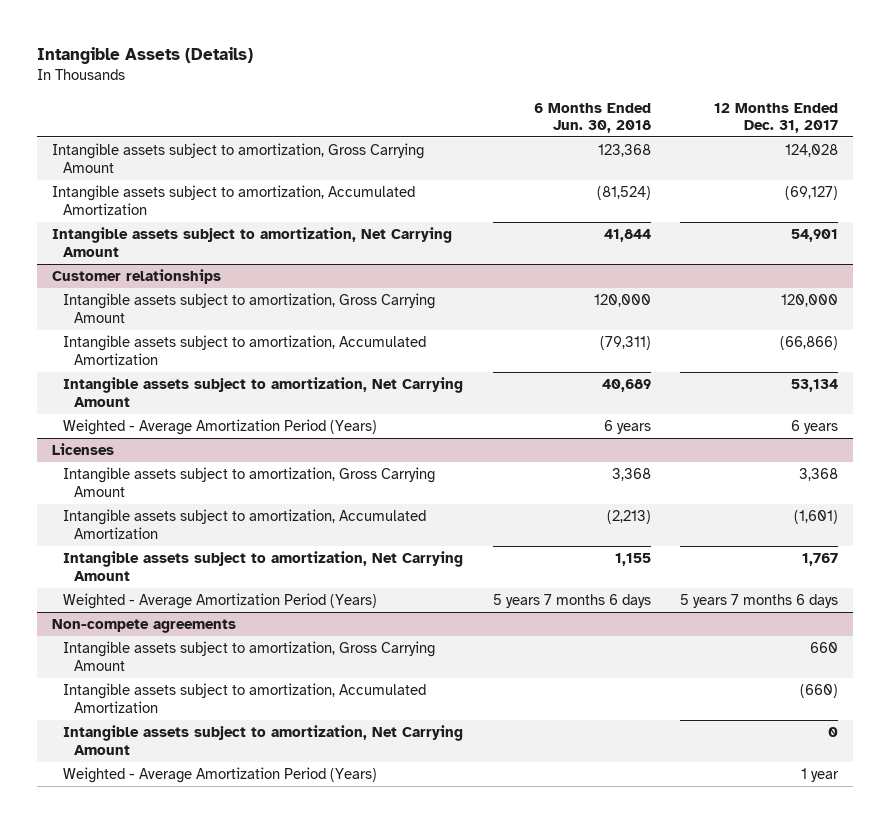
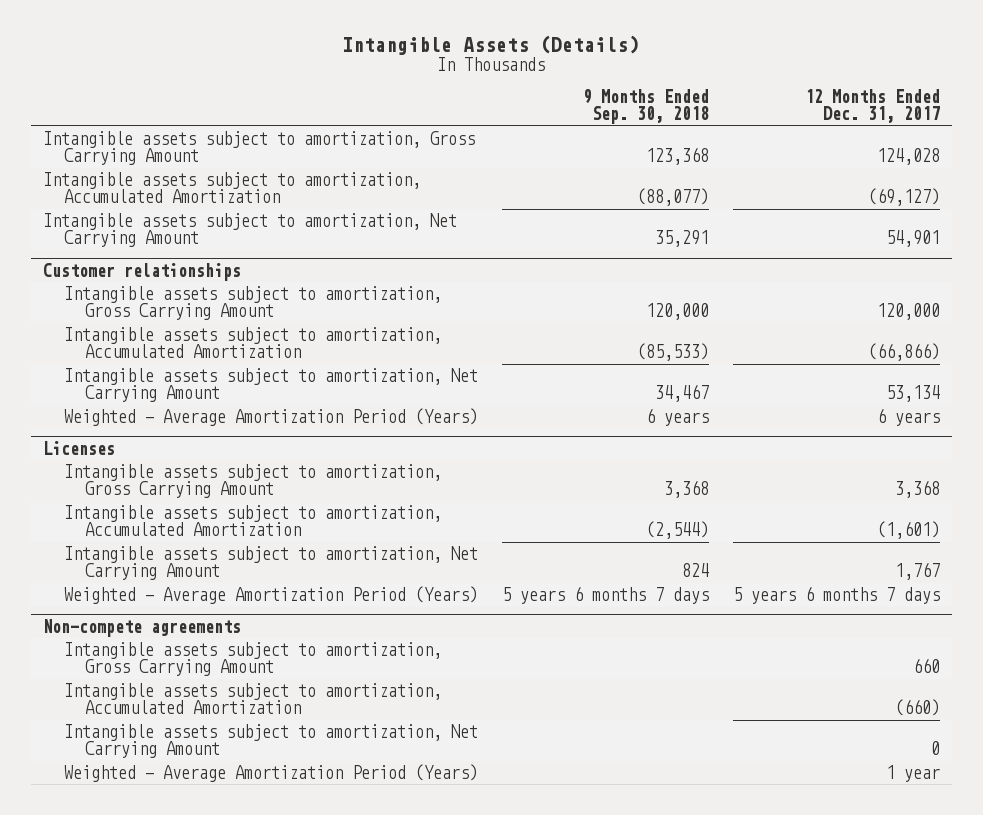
[533,102,651,133] 6 Months Ended Jun. 30, 2018 -> none
none -> [582,88,709,125] 9 Months Ended Sep. 30, 2018
[680,594,839,609] 5 years 7 months 6 days -> [732,586,940,605] 5 years 6 months 7 days

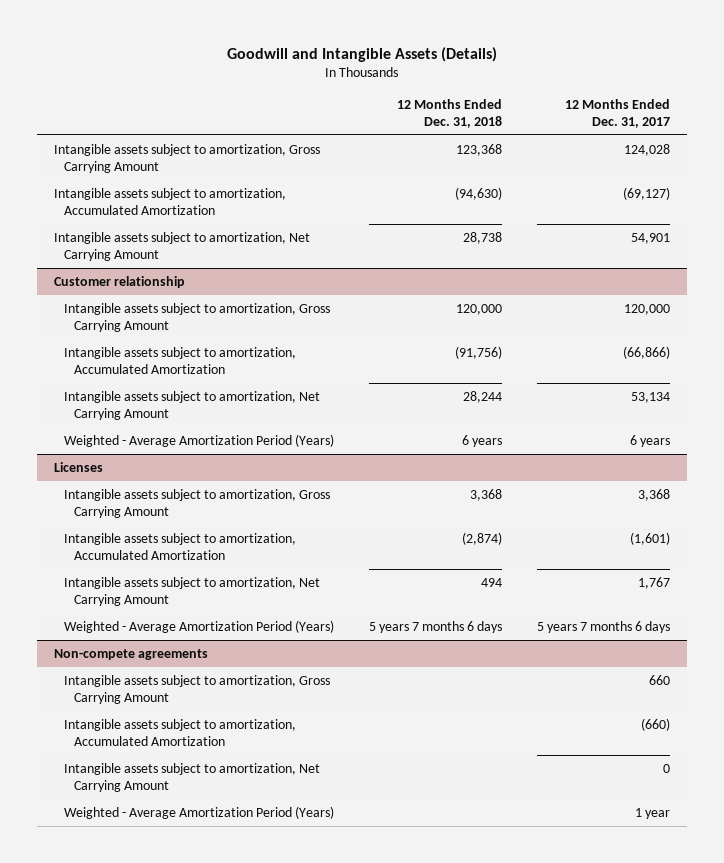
[342,35,640,56] Intangible Assets (Details) -> [227,46,498,62] Goodwill and Intangible Assets (Details)
[582,88,709,125] 9 Months Ended Sep. 30, 2018 -> none
none -> [396,98,502,128] 12 Months Ended Dec. 31, 2018
[42,262,241,281] Customer relationships -> [54,275,186,288] Customer relationship
[732,586,940,605] 5 years 6 months 7 days -> [536,620,670,633] 5 years 7 months 6 days

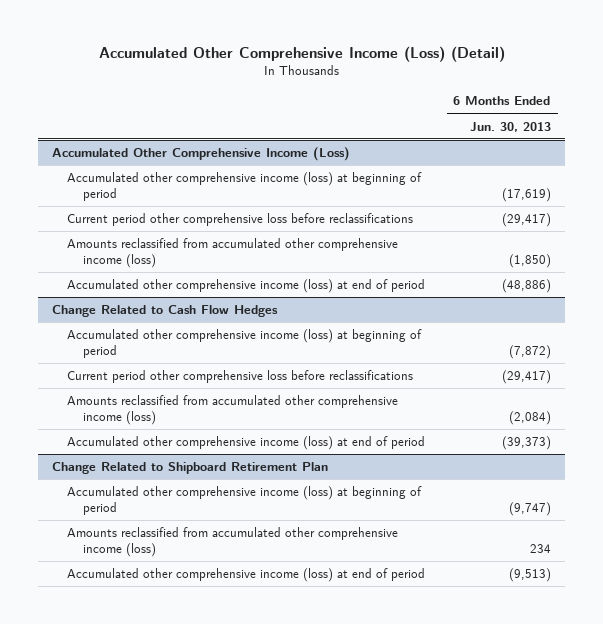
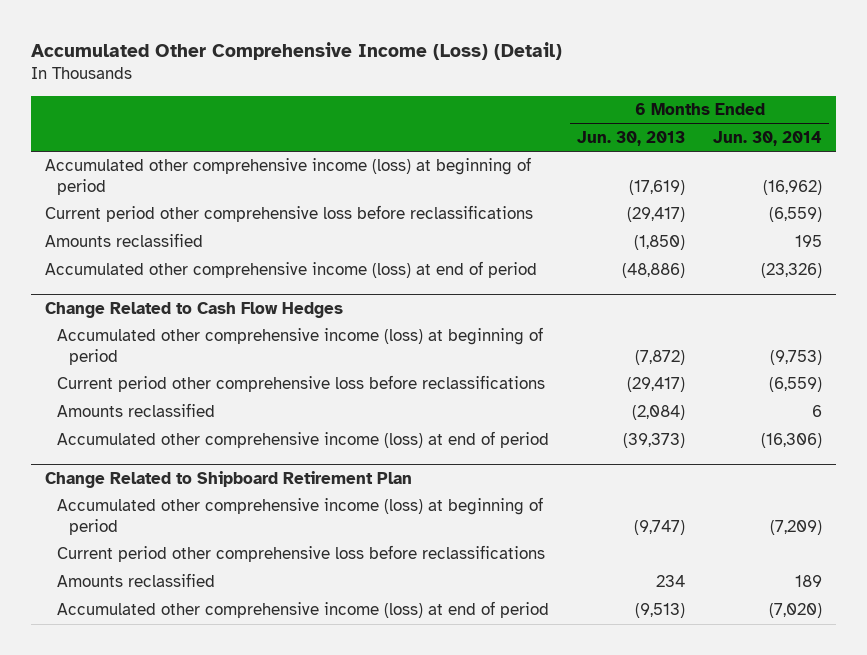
none -> [712,131,822,147] Jun. 30, 2014
[52,147,351,162] Accumulated Other Comprehensive Income (Loss) -> none
[67,238,399,269] Amounts reclassified from accumulated other comprehensive income (loss) -> [45,233,204,248] Amounts reclassified
[67,395,399,426] Amounts reclassified from accumulated other comprehensive income (loss) -> [57,403,216,418] Amounts reclassified
none -> [57,545,546,563] Current period other comprehensive loss before reclassifications
[67,527,399,558] Amounts reclassified from accumulated other comprehensive income (loss) -> [57,573,216,588] Amounts reclassified

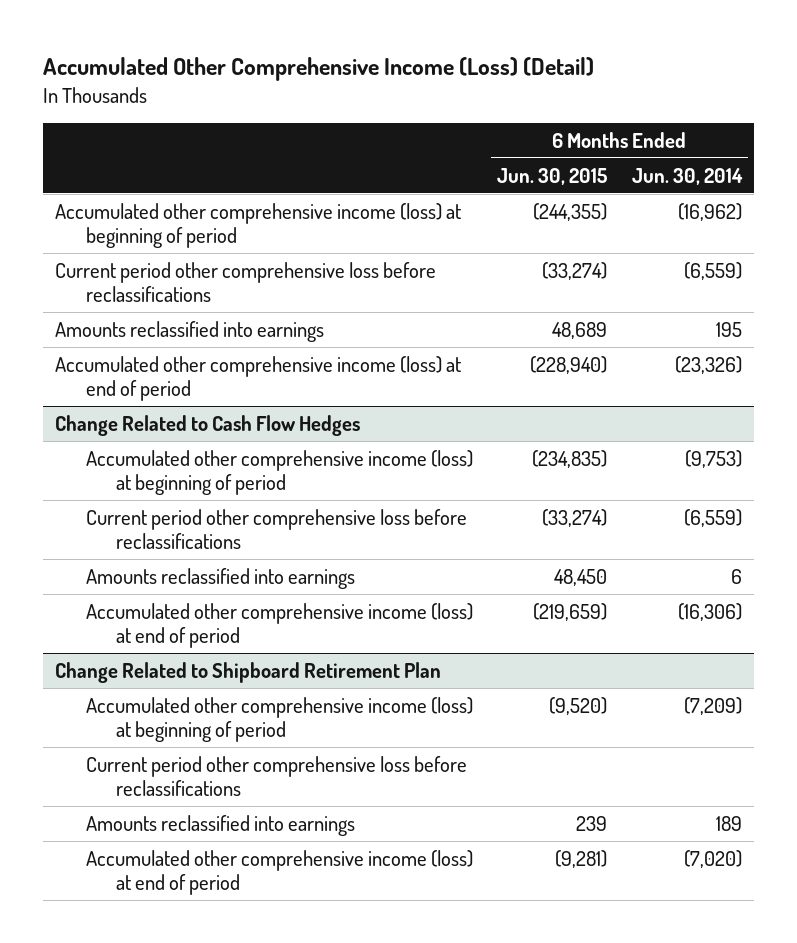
[577,131,686,147] Jun. 30, 2013 -> none
none -> [497,167,608,185] Jun. 30, 2015
[45,233,204,248] Amounts reclassified -> [55,320,325,342] Amounts reclassified into earnings
[57,403,216,418] Amounts reclassified -> [85,567,355,589] Amounts reclassified into earnings
[57,573,216,588] Amounts reclassified -> [85,814,355,836] Amounts reclassified into earnings

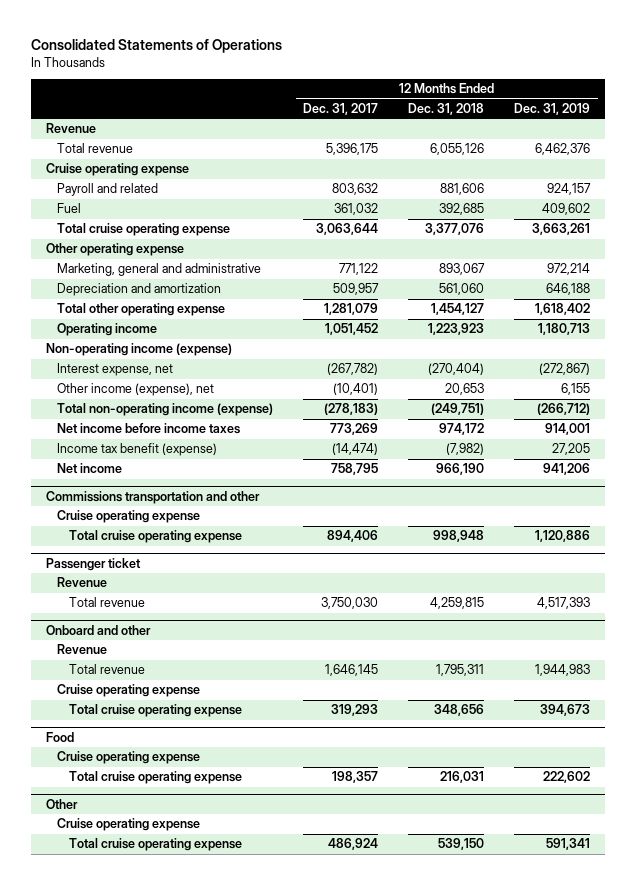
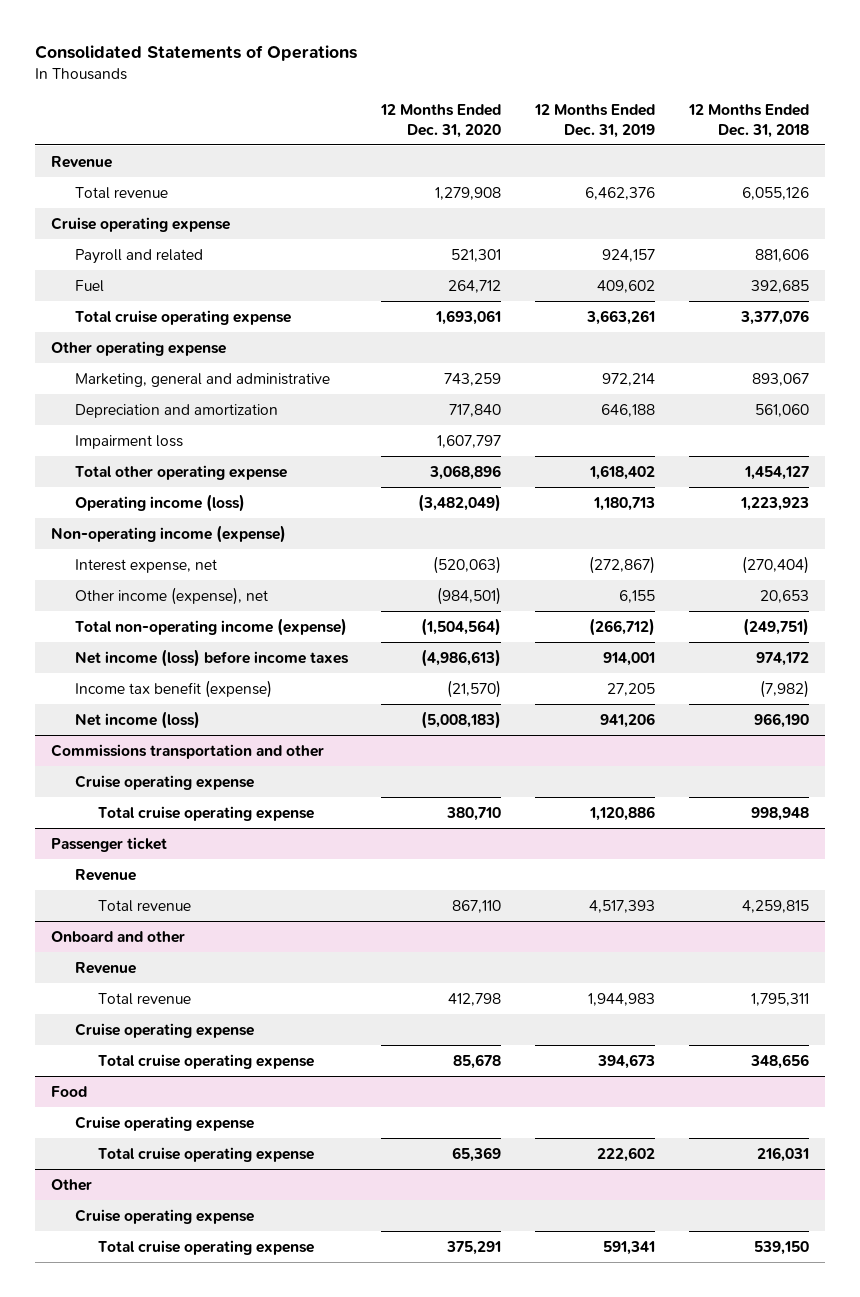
[303,103,379,116] Dec. 31, 2017 -> none
none -> [380,104,502,138] 12 Months Ended Dec. 31, 2020
none -> [74,434,183,449] Impairment loss
[57,323,158,337] Operating income -> [74,493,245,512] Operating income (loss)
[57,423,241,435] Net income before income taxes -> [74,648,349,667] Net income (loss) before income taxes
[57,463,123,474] Net income -> [74,710,200,729] Net income (loss)

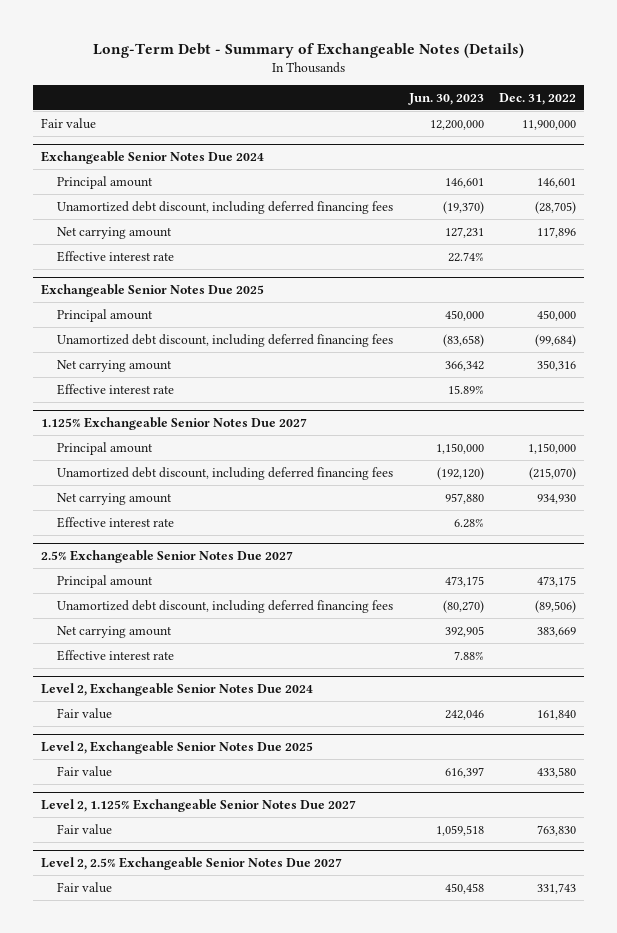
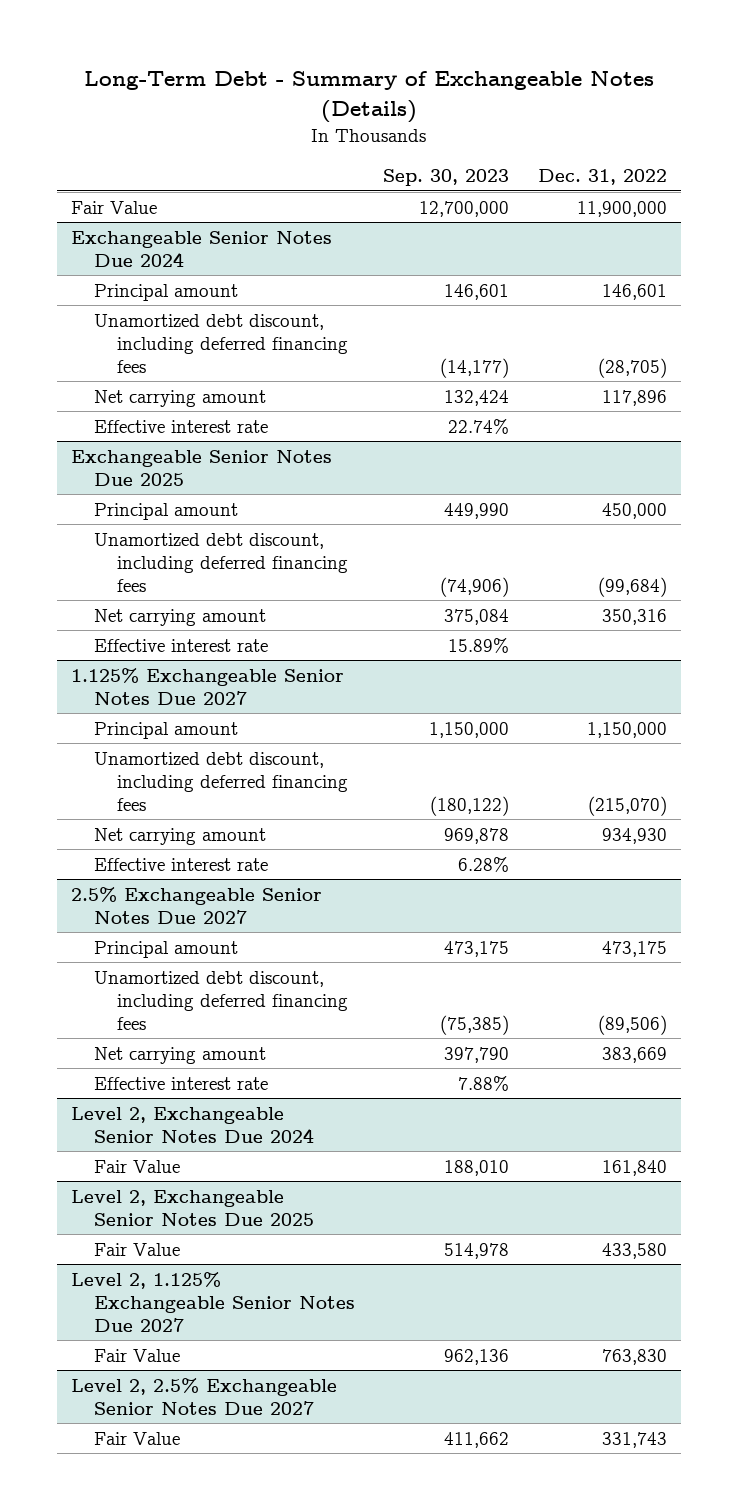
[407,92,484,105] Jun. 30, 2023 -> none
none -> [383,169,510,187] Sep. 30, 2023
[41,117,97,129] Fair value -> [70,200,157,214] Fair Value
[56,707,112,719] Fair value -> [93,1159,180,1173] Fair Value
[56,765,112,777] Fair value -> [93,1242,180,1256] Fair Value
[56,823,112,835] Fair value -> [93,1348,180,1362] Fair Value
[56,881,112,893] Fair value -> [93,1431,180,1445] Fair Value

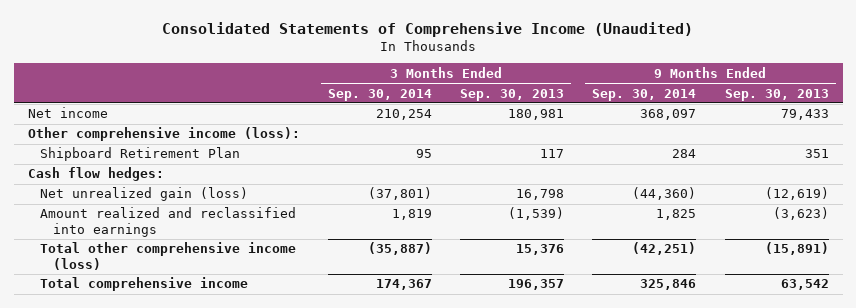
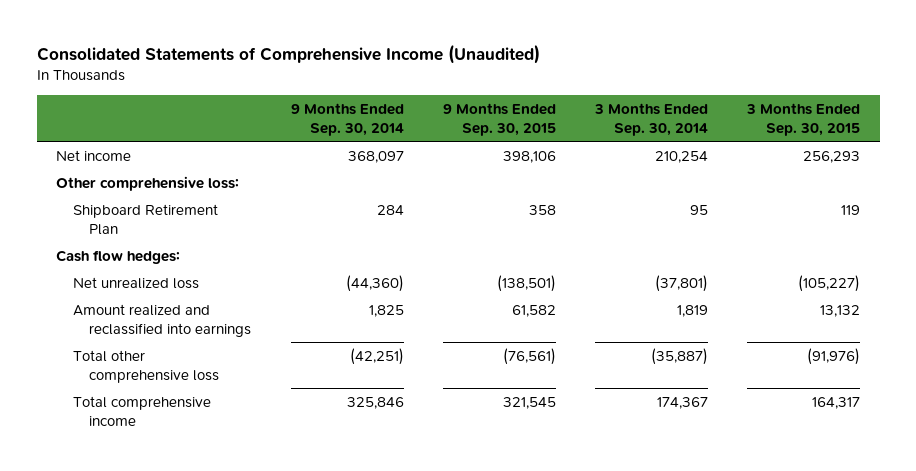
[460,88,565,101] Sep. 30, 2013 -> none
[724,88,829,101] Sep. 30, 2013 -> none
none -> [442,102,556,136] 9 Months Ended Sep. 30, 2015
none -> [746,102,861,136] 3 Months Ended Sep. 30, 2015
[27,127,300,142] Other comprehensive income (loss): -> [56,175,240,191] Other comprehensive loss:
[40,187,249,202] Net unrealized gain (loss) -> [72,276,199,289] Net unrealized loss
[40,242,297,271] Total other comprehensive income (loss) -> [72,349,220,383] Total other comprehensive loss

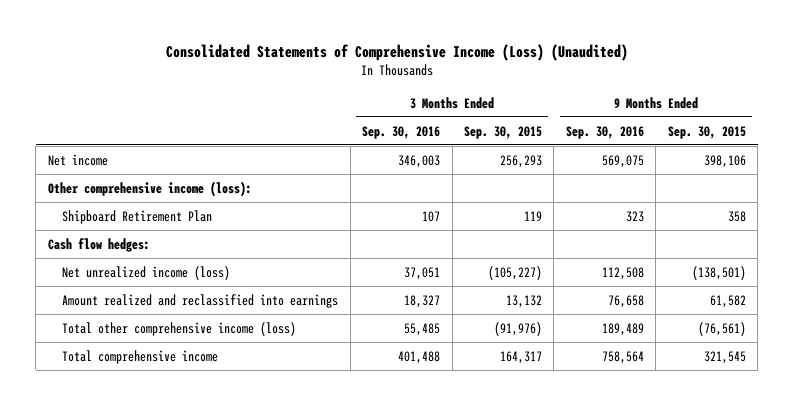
[36,43,540,64] Consolidated Statements of Comprehensive Income (Unaudited) -> [165,43,628,61] Consolidated Statements of Comprehensive Income (Loss) (Unaudited)
[290,102,404,136] 9 Months Ended Sep. 30, 2014 -> none
[594,102,709,136] 3 Months Ended Sep. 30, 2014 -> none
none -> [362,125,441,139] Sep. 30, 2016
none -> [565,125,644,139] Sep. 30, 2016
[56,175,240,191] Other comprehensive loss: -> [47,180,252,197] Other comprehensive income (loss):
[72,276,199,289] Net unrealized loss -> [62,265,231,280] Net unrealized income (loss)
[72,349,220,383] Total other comprehensive loss -> [62,321,297,336] Total other comprehensive income (loss)

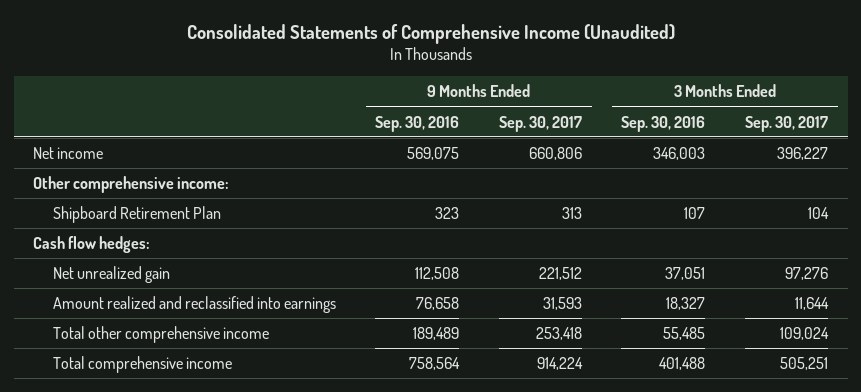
[165,43,628,61] Consolidated Statements of Comprehensive Income (Loss) (Unaudited) -> [186,23,675,44] Consolidated Statements of Comprehensive Income (Unaudited)
[464,125,543,139] Sep. 30, 2015 -> none
[667,125,746,139] Sep. 30, 2015 -> none
none -> [498,115,582,132] Sep. 30, 2017
none -> [744,115,828,132] Sep. 30, 2017
[47,180,252,197] Other comprehensive income (loss): -> [33,175,230,193] Other comprehensive income:
[62,265,231,280] Net unrealized income (loss) -> [52,265,170,283] Net unrealized gain
[62,321,297,336] Total other comprehensive income (loss) -> [52,325,269,343] Total other comprehensive income

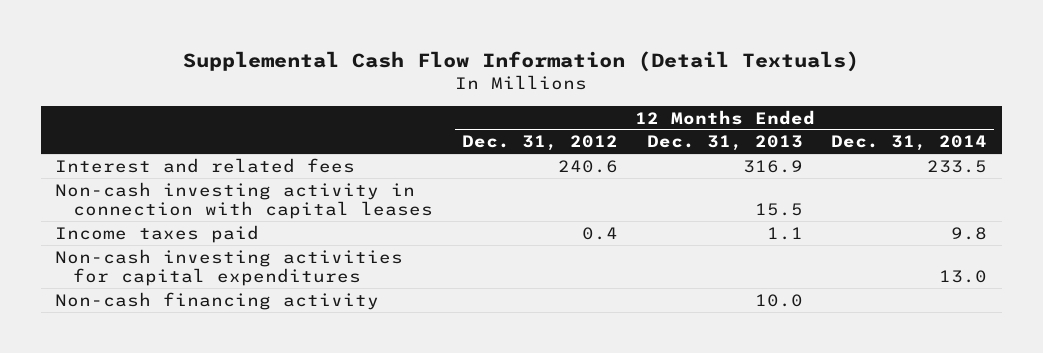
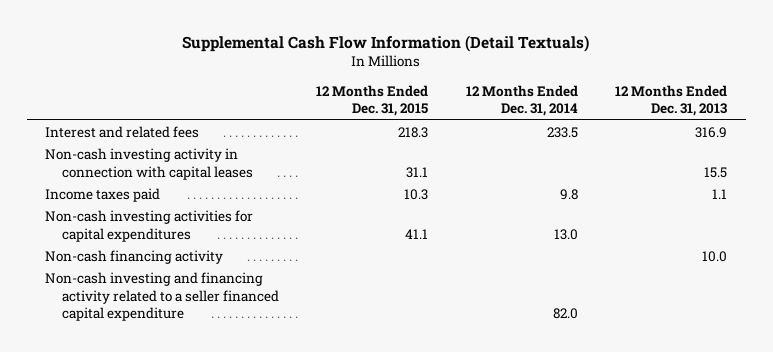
[461,135,618,152] Dec. 31, 2012 -> none
none -> [316,84,429,117] 12 Months Ended Dec. 31, 2015
none -> [45,272,280,322] Non-cash investing and financing activity related to a seller financed capital expenditure

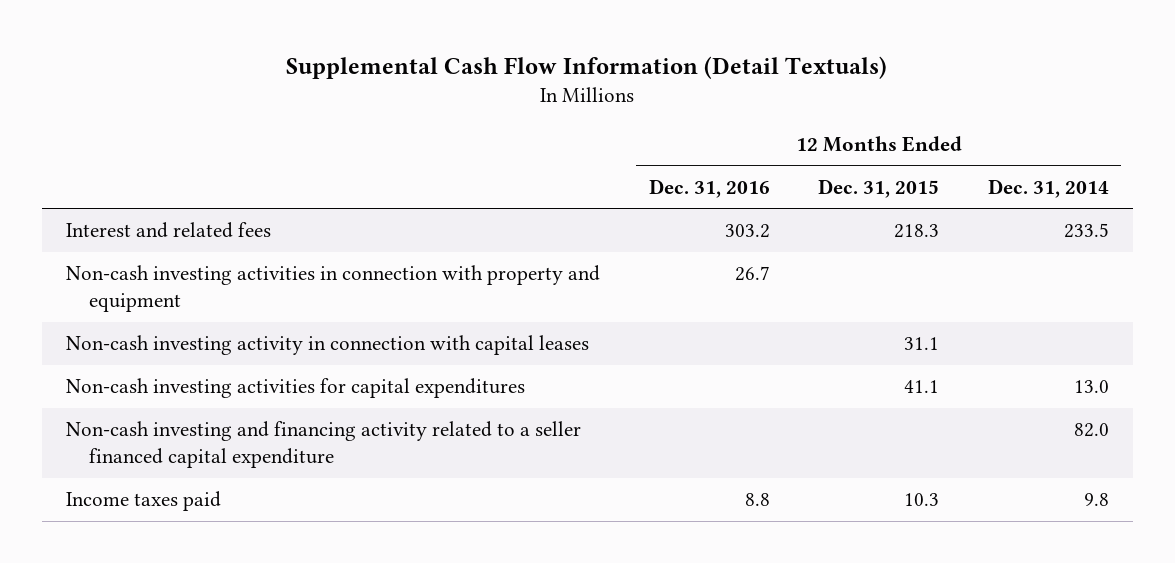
[615,84,728,117] 12 Months Ended Dec. 31, 2013 -> none
none -> [648,178,770,198] Dec. 31, 2016
none -> [65,265,600,313] Non-cash investing activities in connection with property and equipment
[45,250,224,265] Non-cash financing activity -> none
[45,188,161,203] Income taxes paid -> [65,491,221,512] Income taxes paid

